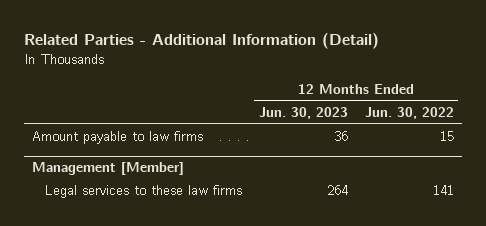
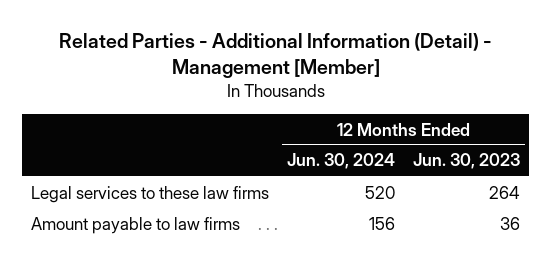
[23,33,379,50] Related Parties - Additional Information (Detail) -> [58,32,492,79] Related Parties - Additional Information (Detail) - Management [Member]
[364,106,454,119] Jun. 30, 2022 -> none
none -> [287,153,396,170] Jun. 30, 2024
[32,162,185,176] Management [Member] -> none
[32,131,204,145] Amount payable to law firms -> [30,216,240,234] Amount payable to law firms

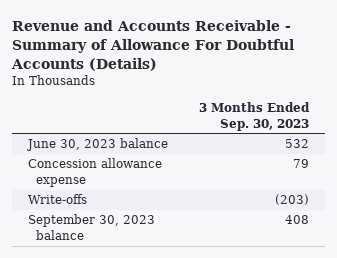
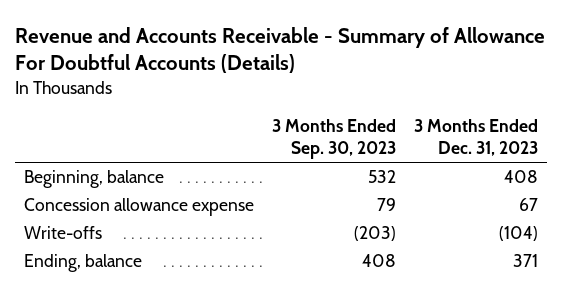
none -> [414,118,539,157] 3 Months Ended Dec. 31, 2023
[25,138,168,152] June 30, 2023 balance -> [24,170,165,189] Beginning, balance
[27,214,155,241] September 30, 2023 balance -> [24,254,143,273] Ending, balance

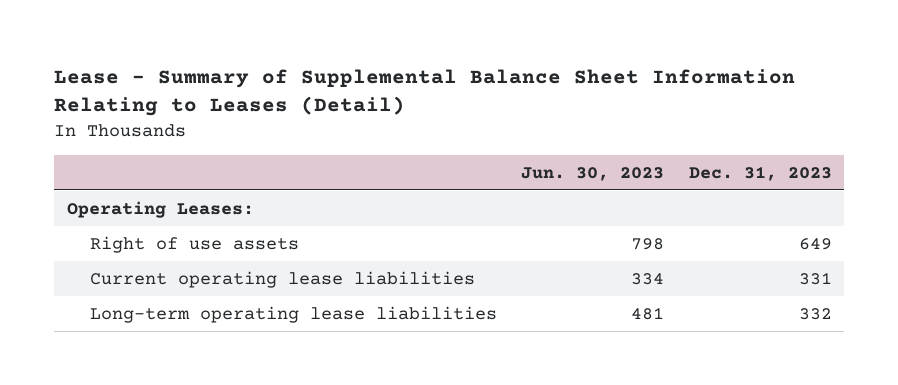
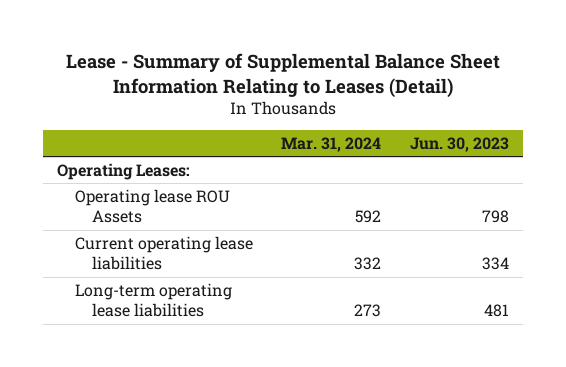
[688,165,832,181] Dec. 31, 2023 -> none
none -> [281,136,382,152] Mar. 31, 2024
[89,235,299,253] Right of use assets -> [74,188,230,224] Operating lease ROU Assets

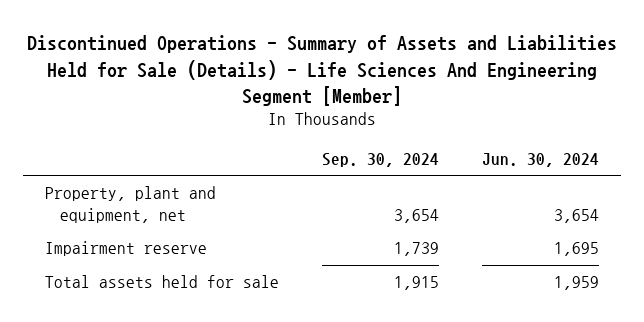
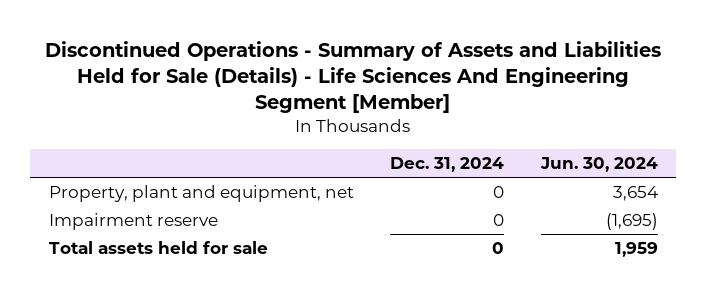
[322,152,440,167] Sep. 30, 2024 -> none
none -> [390,157,505,173] Dec. 31, 2024
[554,242,600,257] 1,695 -> [605,212,658,230] (1,695)

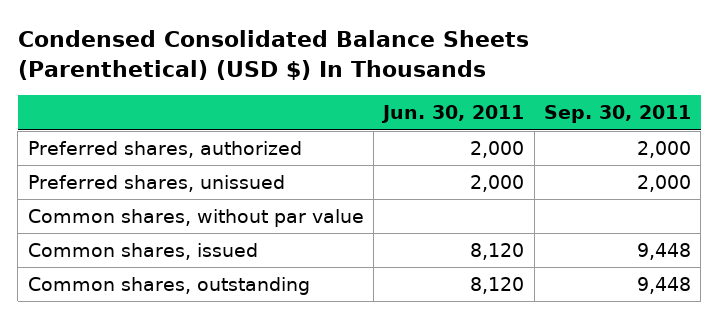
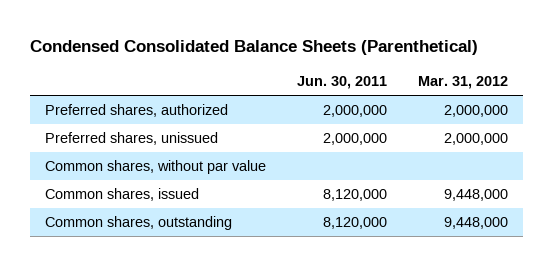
[17,30,529,80] Condensed Consolidated Balance Sheets (Parenthetical) (USD $) In Thousands -> [29,40,478,56] Condensed Consolidated Balance Sheets (Parenthetical)
[544,105,692,124] Sep. 30, 2011 -> none
none -> [417,76,508,90] Mar. 31, 2012
[470,140,525,158] 2,000 -> [322,105,387,118] 2,000,000
[470,174,525,192] 2,000 -> [322,133,387,146] 2,000,000
[470,242,525,260] 8,120 -> [322,189,387,202] 8,120,000
[470,276,525,294] 8,120 -> [322,217,387,230] 8,120,000

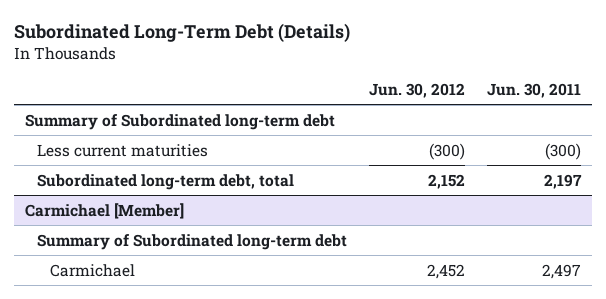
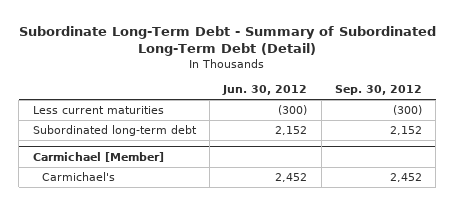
[13,22,350,42] Subordinated Long-Term Debt (Details) -> [19,25,437,56] Subordinate Long-Term Debt - Summary of Subordinated Long-Term Debt (Detail)
[486,82,581,98] Jun. 30, 2011 -> none
none -> [335,84,423,95] Sep. 30, 2012
[24,113,335,130] Summary of Subordinated long-term debt -> none
[37,173,295,190] Subordinated long-term debt, total -> [32,125,197,137] Subordinated long-term debt
[37,233,348,250] Summary of Subordinated long-term debt -> none
[49,263,135,277] Carmichael -> [41,172,115,182] Carmichael's

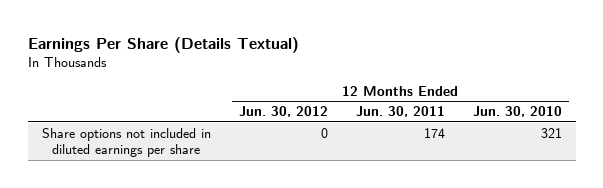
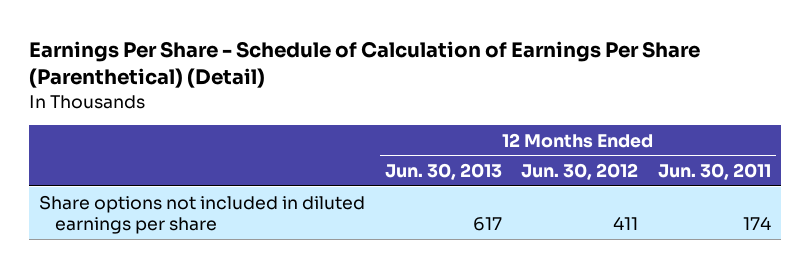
[27,36,299,53] Earnings Per Share (Details Textual) -> [29,40,701,88] Earnings Per Share - Schedule of Calculation of Earnings Per Share (Parenthetical) (Detail)
[472,106,562,118] Jun. 30, 2010 -> none
none -> [384,162,502,180] Jun. 30, 2013
[320,128,328,139] 0 -> [613,215,639,230] 411

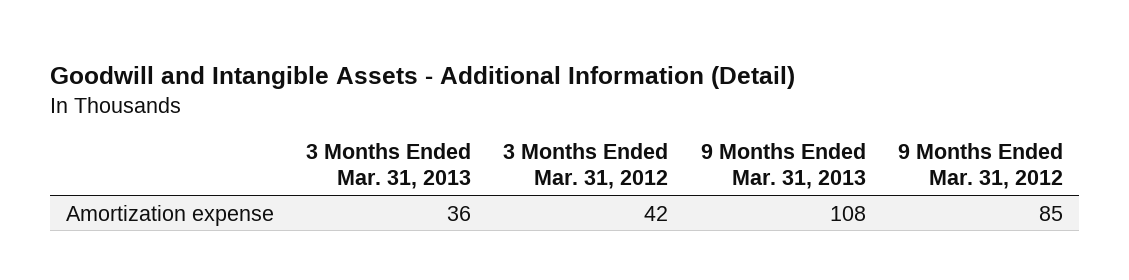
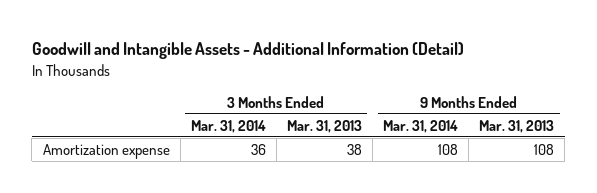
[503,142,669,190] 3 Months Ended Mar. 31, 2012 -> none
[897,142,1063,190] 9 Months Ended Mar. 31, 2012 -> none
none -> [190,119,266,133] Mar. 31, 2014
none -> [383,119,459,133] Mar. 31, 2014
[447,205,472,221] 36 -> [346,143,362,155] 38

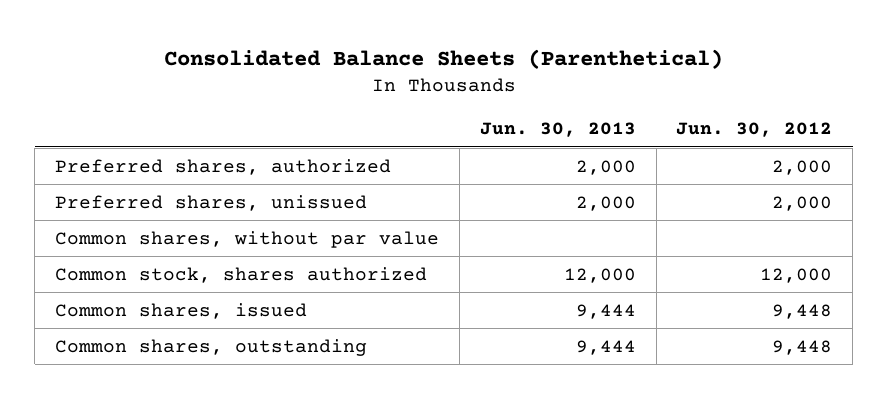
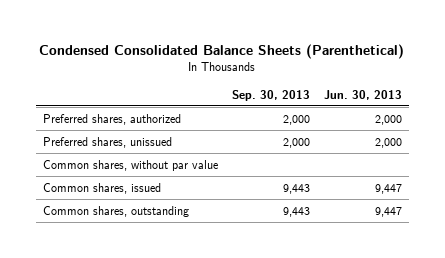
[163,49,723,70] Consolidated Balance Sheets (Parenthetical) -> [39,43,405,59] Condensed Consolidated Balance Sheets (Parenthetical)
[676,122,833,138] Jun. 30, 2012 -> none
none -> [231,89,310,101] Sep. 30, 2013
[55,266,428,283] Common stock, shares authorized -> none
[575,303,636,319] 9,444 -> [374,183,402,194] 9,447
[575,339,636,355] 9,444 -> [374,206,402,217] 9,447

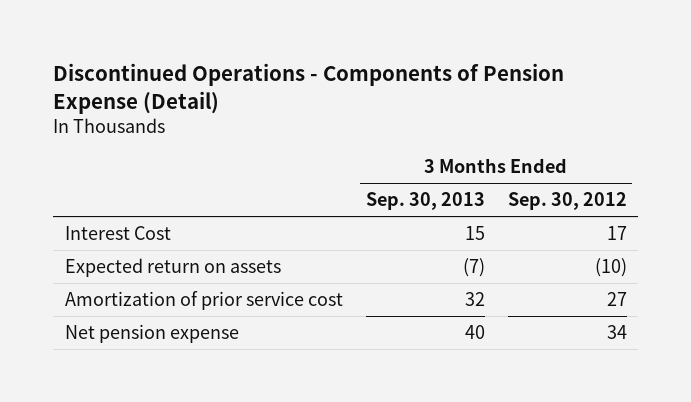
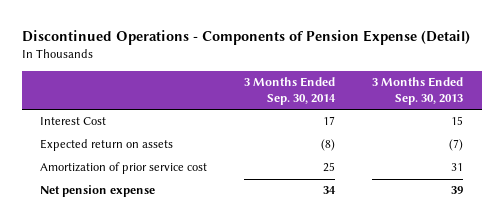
[507,192,627,211] Sep. 30, 2012 -> none
none -> [244,77,337,106] 3 Months Ended Sep. 30, 2014
[464,291,485,306] 32 -> [451,163,464,172] 31
[464,324,485,339] 40 -> [451,186,464,195] 39

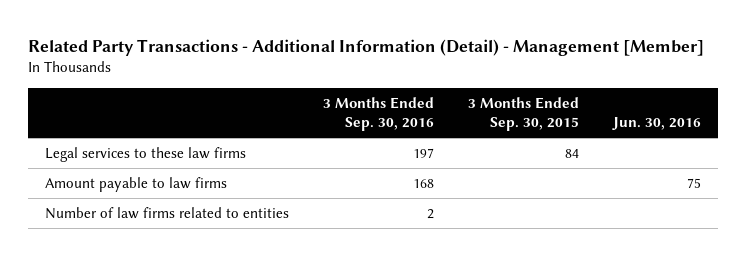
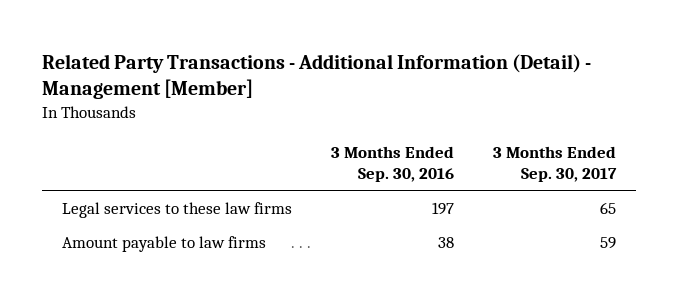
[467,96,579,132] 3 Months Ended Sep. 30, 2015 -> none
[611,117,701,131] Jun. 30, 2016 -> none
none -> [493,145,618,183] 3 Months Ended Sep. 30, 2017
[45,207,290,220] Number of law firms related to entities -> none
[413,179,435,189] 168 -> [437,236,454,248] 38

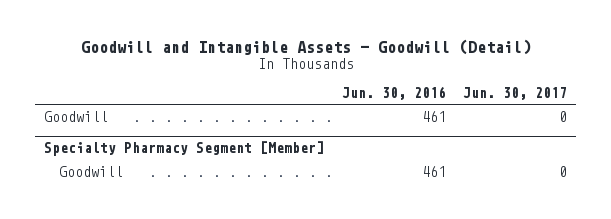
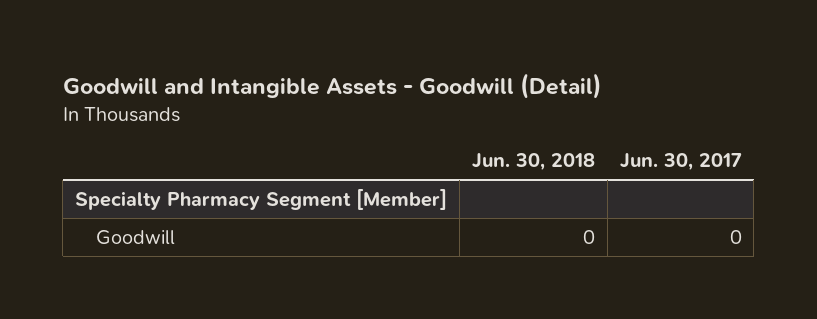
[341,85,446,100] Jun. 30, 2016 -> none
none -> [471,152,595,171] Jun. 30, 2018
[43,111,108,123] Goodwill -> none

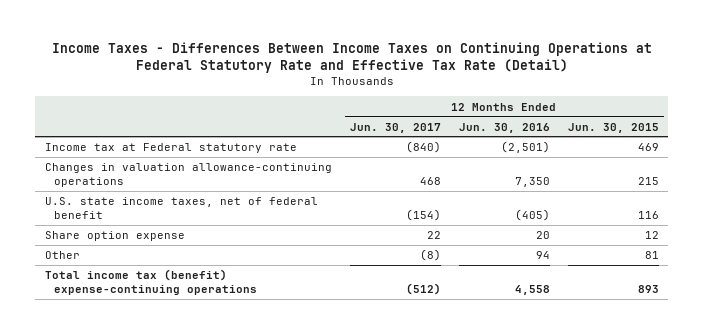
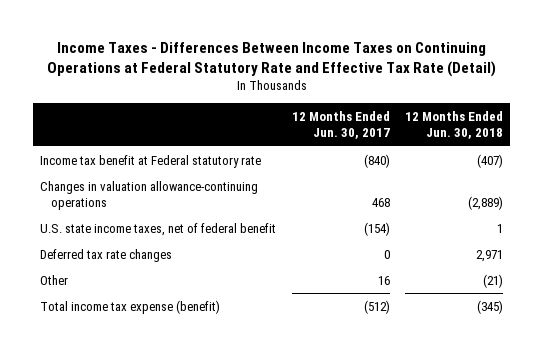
[458,122,550,133] Jun. 30, 2016 -> none
[568,122,660,133] Jun. 30, 2015 -> none
none -> [404,110,503,140] 12 Months Ended Jun. 30, 2018
[44,143,297,154] Income tax at Federal statutory rate -> [40,154,262,168] Income tax benefit at Federal statutory rate
[44,231,185,242] Share option expense -> none
none -> [40,248,173,262] Deferred tax rate changes
[419,249,441,262] (8) -> [377,275,390,285] 16
[44,269,258,296] Total income tax (benefit) expense-continuing operations -> [40,299,221,314] Total income tax expense (benefit)

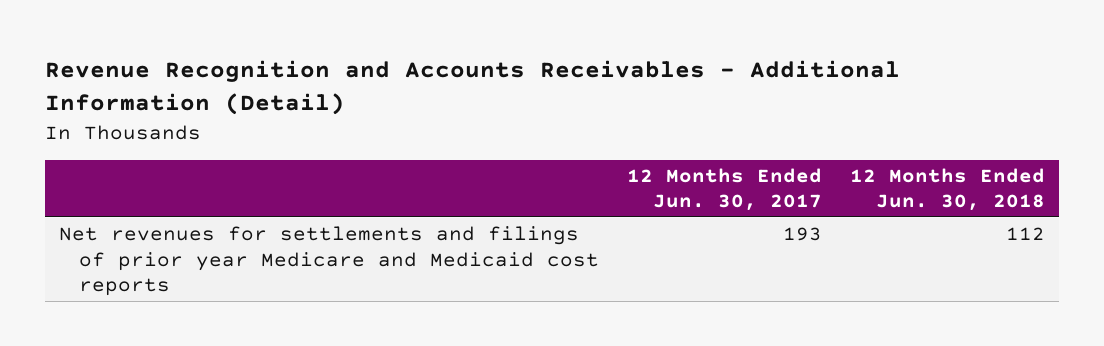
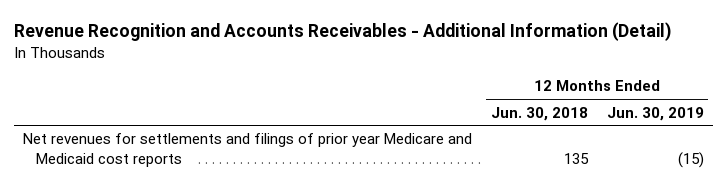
[626,167,822,212] 12 Months Ended Jun. 30, 2017 -> none
none -> [606,106,704,121] Jun. 30, 2019
[1006,227,1046,241] 112 -> [563,153,589,165] 135

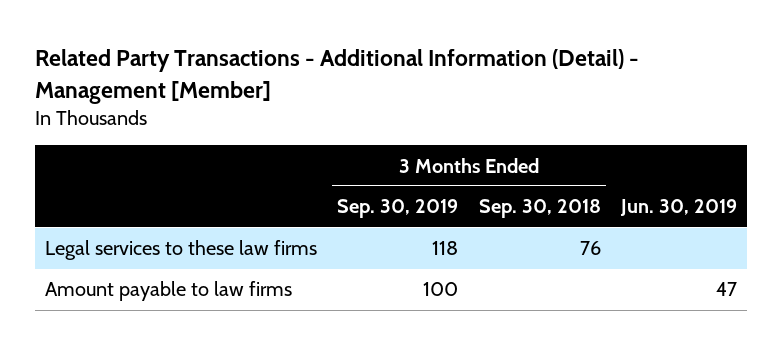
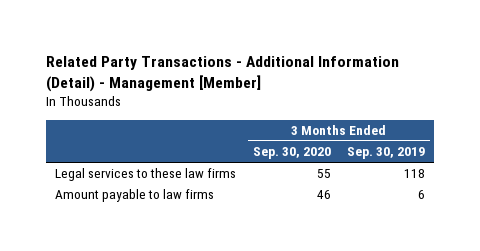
[478,199,601,219] Sep. 30, 2018 -> none
[619,199,737,217] Jun. 30, 2019 -> none
none -> [252,147,331,160] Sep. 30, 2020
[423,282,459,297] 100 -> [418,190,426,200] 6

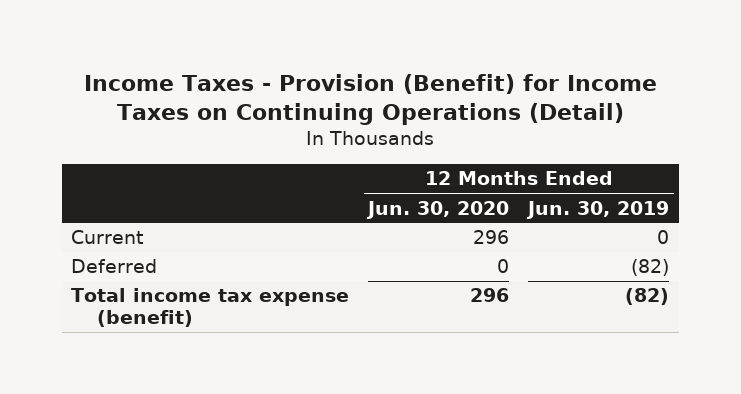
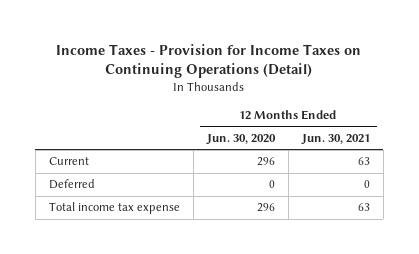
[84,74,658,126] Income Taxes - Provision (Benefit) for Income Taxes on Continuing Operations (Detail) -> [56,43,362,79] Income Taxes - Provision for Income Taxes on Continuing Operations (Detail)
[526,200,670,219] Jun. 30, 2019 -> none
none -> [300,133,370,145] Jun. 30, 2021
[71,288,350,328] Total income tax expense (benefit) -> [48,202,180,215] Total income tax expense

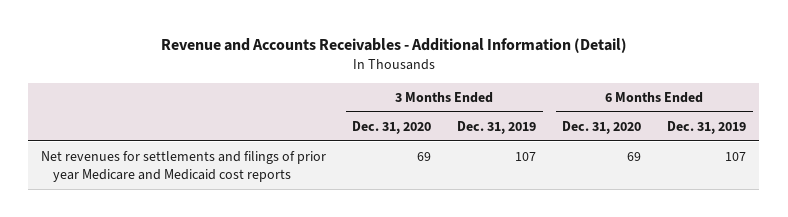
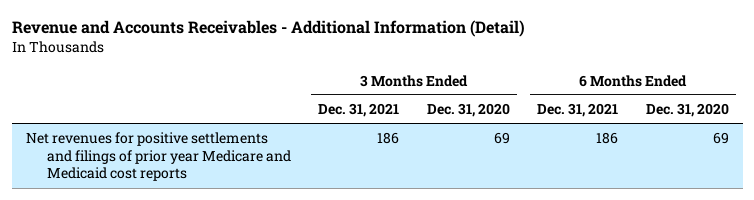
[457,120,537,134] Dec. 31, 2019 -> none
[667,120,747,134] Dec. 31, 2019 -> none
none -> [318,103,400,118] Dec. 31, 2021
none -> [537,103,619,118] Dec. 31, 2021
[41,151,327,183] Net revenues for settlements and filings of prior year Medicare and Medicaid cost reports -> [25,132,291,182] Net revenues for positive settlements and filings of prior year Medicare and Medicaid cost reports

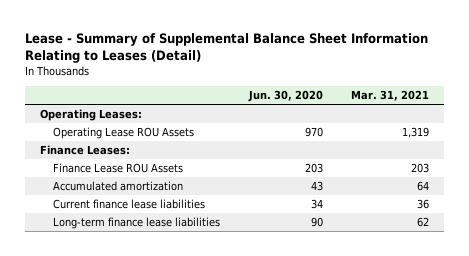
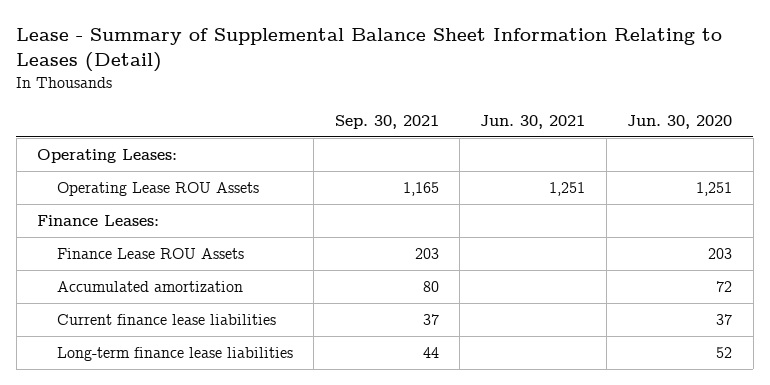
[351,90,430,102] Mar. 31, 2021 -> none
none -> [334,114,439,129] Sep. 30, 2021
none -> [480,114,586,129] Jun. 30, 2021
[304,127,323,138] 970 -> [696,181,733,196] 1,251
[310,181,323,192] 43 -> [716,280,733,292] 72
[310,199,323,210] 34 -> [716,313,733,325] 37
[310,217,323,228] 90 -> [716,346,733,358] 52

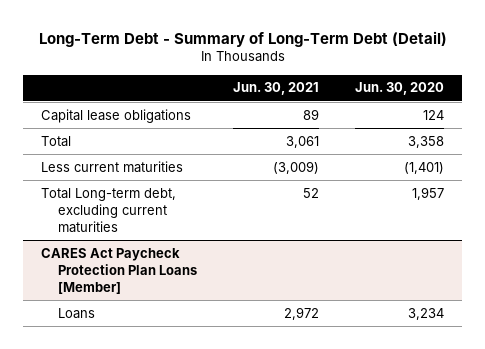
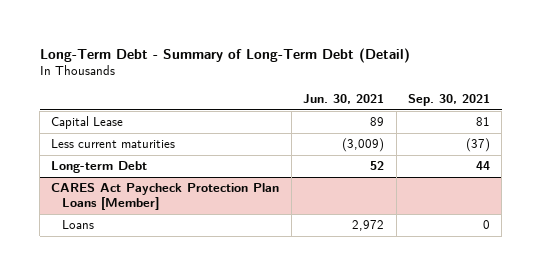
[355,82,445,96] Jun. 30, 2020 -> none
none -> [407,93,490,106] Sep. 30, 2021
[41,135,72,147] Total -> none
[41,108,192,123] Capital lease obligations -> [51,116,124,130] Capital Lease
[41,187,177,234] Total Long-term debt, excluding current maturities -> [51,161,148,174] Long-term Debt

